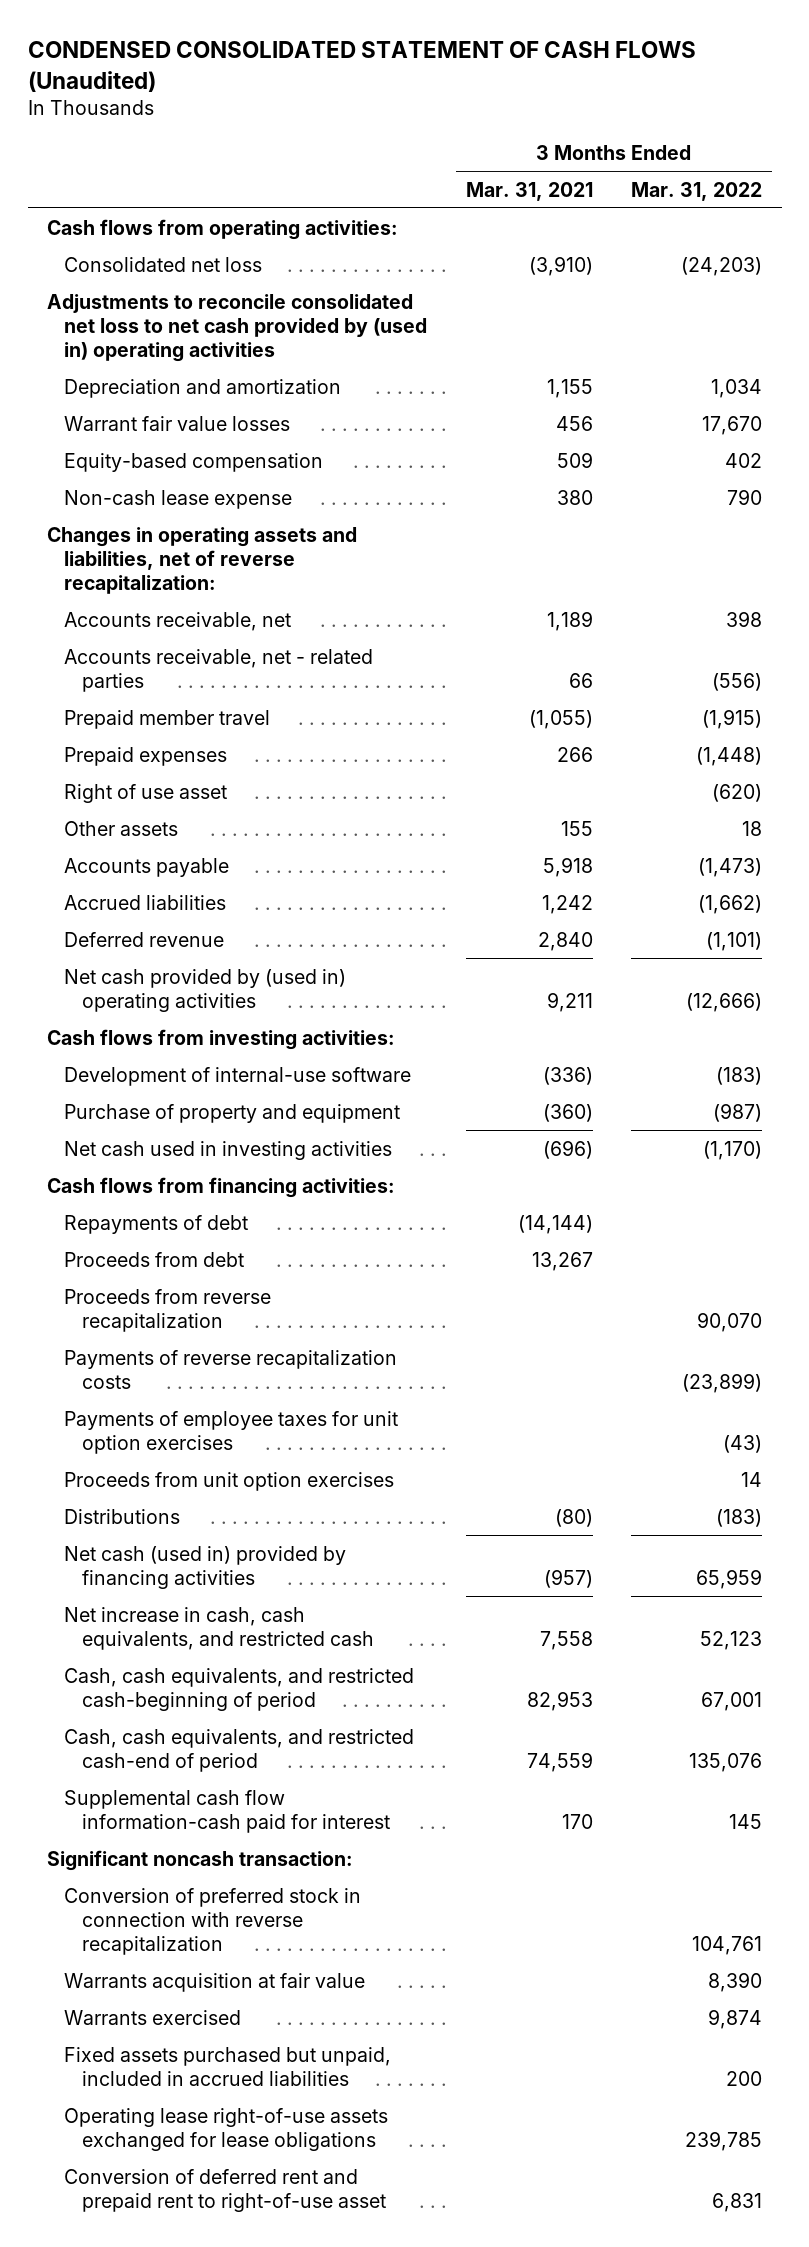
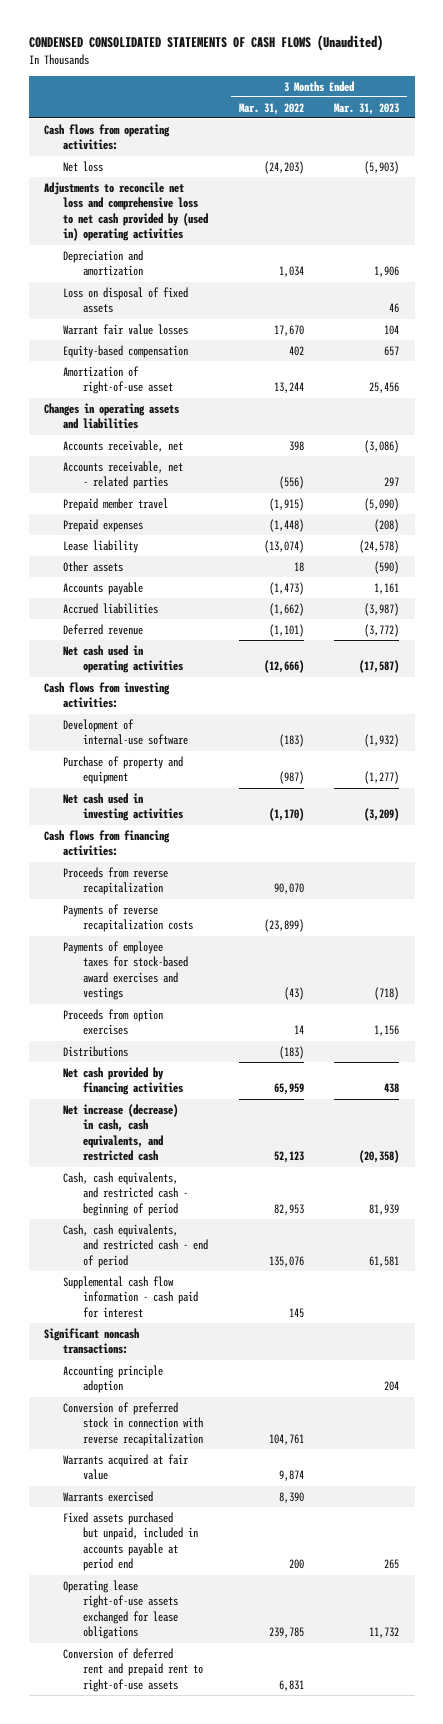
[27,41,696,92] CONDENSED CONSOLIDATED STATEMENT OF CASH FLOWS (Unaudited) -> [28,35,383,52] CONDENSED CONSOLIDATED STATEMENTS OF CASH FLOWS (Unaudited)
[465,181,593,201] Mar. 31, 2021 -> none
none -> [334,102,400,115] Mar. 31, 2023
[64,256,263,272] Consolidated net loss -> [63,160,104,172] Net loss
[46,293,428,362] Adjustments to reconcile consolidated net loss to net cash provided by (used in) operating activities -> [43,181,209,242] Adjustments to reconcile net loss and comprehensive loss to net cash provided by (used in) operating activities
none -> [63,286,189,314] Loss on disposal of fixed assets
[64,489,293,509] Non-cash lease expense -> none
none -> [63,365,173,395] Amortization of right-of-use asset
[46,526,357,594] Changes in operating assets and liabilities, net of reverse recapitalization: -> [43,402,179,430] Changes in operating assets and liabilities
[64,783,228,803] Right of use asset -> none
none -> [63,539,139,553] Lease liability
[64,968,347,1012] Net cash provided by (used in) operating activities -> [63,644,183,674] Net cash used in operating activities
[64,1214,249,1234] Repayments of debt -> none
[64,1251,245,1267] Proceeds from debt -> none
[64,1410,399,1454] Payments of employee taxes for unit option exercises -> [63,940,188,1001] Payments of employee taxes for stock-based award exercises and vestings
[64,1471,395,1491] Proceeds from unit option exercises -> [63,1008,164,1036] Proceeds from option exercises
[64,1545,347,1589] Net cash (used in) provided by financing activities -> [63,1066,183,1096] Net cash provided by financing activities
[64,1606,374,1650] Net increase in cash, cash equivalents, and restricted cash -> [63,1103,179,1162] Net increase (decrease) in cash, cash equivalents, and restricted cash
[64,1667,415,1711] Cash, cash equivalents, and restricted cash-beginning of period -> [63,1171,188,1216] Cash, cash equivalents, and restricted cash - beginning of period
[701,1691,763,1711] 67,001 -> [273,1203,304,1215] 82,953
[64,1728,415,1772] Cash, cash equivalents, and restricted cash-end of period -> [63,1223,208,1268] Cash, cash equivalents, and restricted cash - end of period
[64,1789,390,1833] Supplemental cash flow information-cash paid for interest -> [63,1275,198,1318] Supplemental cash flow information - cash paid for interest
[46,1849,353,1871] Significant noncash transaction: -> [43,1327,139,1355] Significant noncash transactions:
none -> [63,1364,164,1394] Accounting principle adoption
[64,1972,366,1992] Warrants acquisition at fair value -> [63,1453,190,1481] Warrants acquired at fair value
[708,1971,763,1992] 8,390 -> [278,1470,304,1482] 9,874
[708,2008,763,2029] 9,874 -> [278,1491,304,1503] 8,390
[64,2046,392,2086] Fixed assets purchased but unpaid, included in accrued liabilities -> [63,1511,198,1572] Fixed assets purchased but unpaid, included in accounts payable at period end
[64,2168,386,2212] Conversion of deferred rent and prepaid rent to right-of-use asset -> [63,1647,203,1692] Conversion of deferred rent and prepaid rent to right-of-use assets

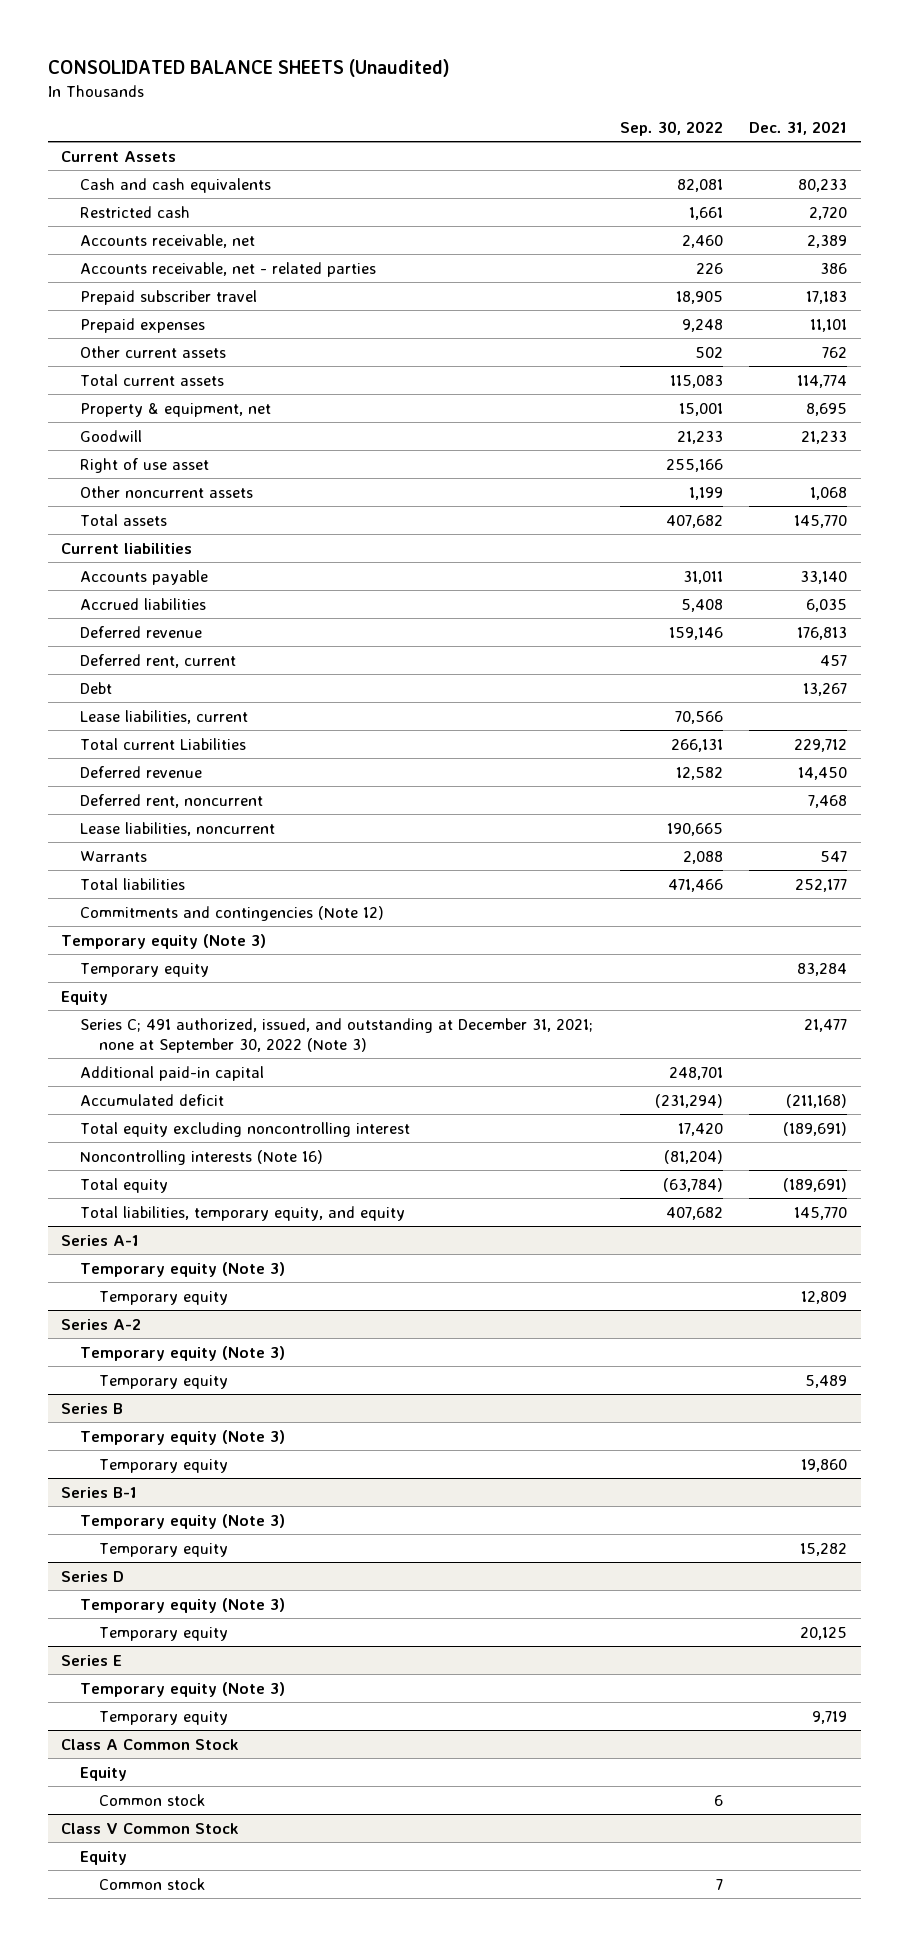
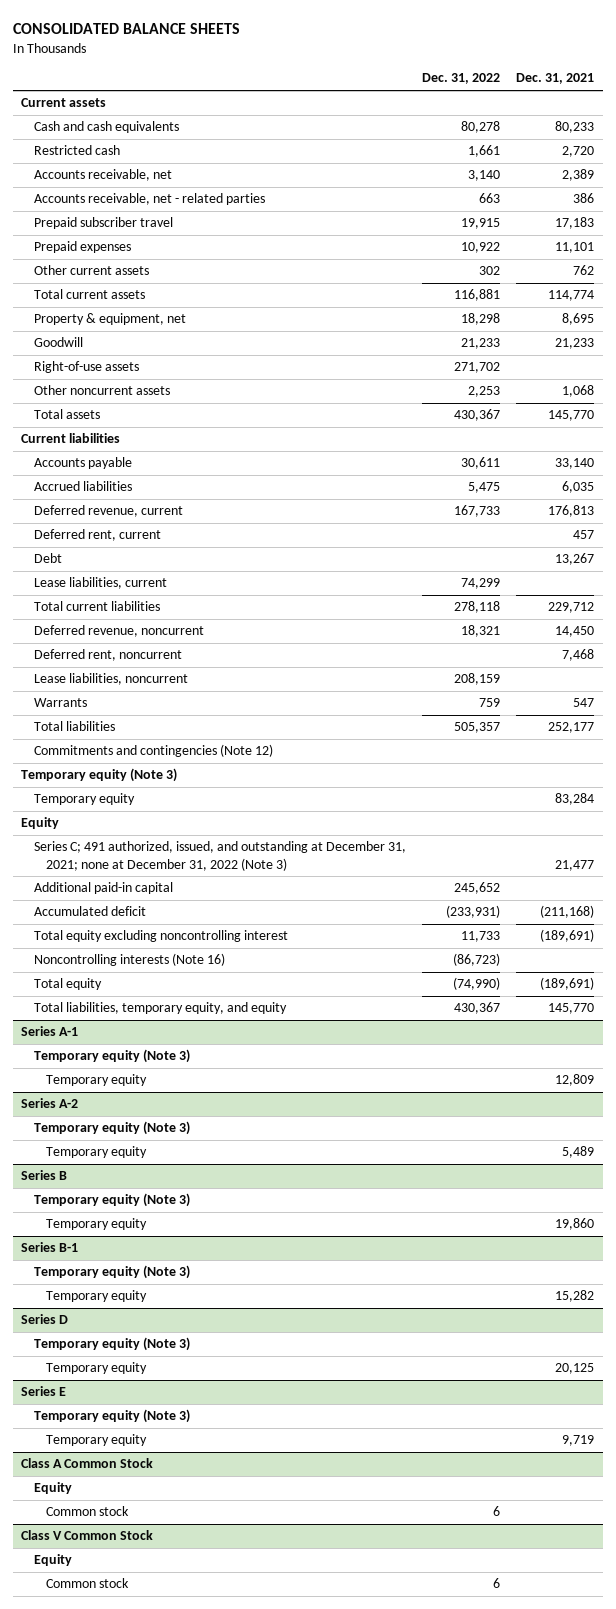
[48,59,451,78] CONSOLIDATED BALANCE SHEETS (Unaudited) -> [13,23,241,35] CONSOLIDATED BALANCE SHEETS
[619,121,723,137] Sep. 30, 2022 -> none
none -> [422,73,501,85] Dec. 31, 2022
[61,150,177,162] Current Assets -> [21,98,107,108] Current assets
[80,457,210,473] Right of use asset -> [33,361,139,374] Right-of-use assets
[80,625,203,638] Deferred revenue -> [33,505,183,518] Deferred revenue, current
[80,737,247,750] Total current Liabilities -> [33,601,160,612] Total current liabilities
[80,765,203,778] Deferred revenue -> [33,625,204,638] Deferred revenue, noncurrent
[80,1017,594,1053] Series C; 491 authorized, issued, and outstanding at December 31, 2021; none at September 30, 2022 (Note 3) -> [33,841,406,871] Series C; 491 authorized, issued, and outstanding at December 31, 2021; none at December 31, 2022 (Note 3)

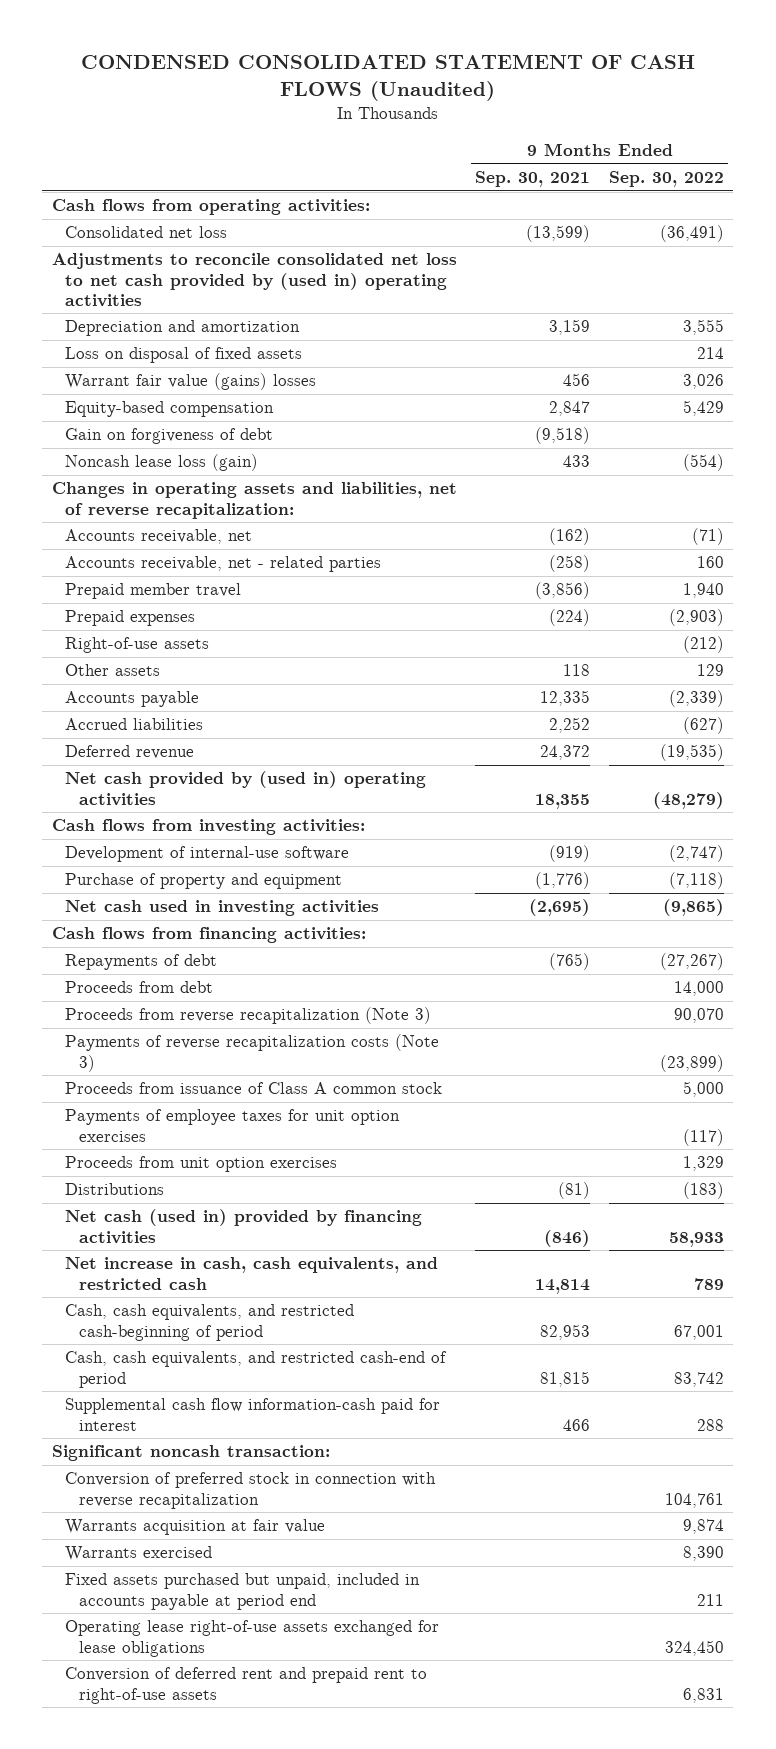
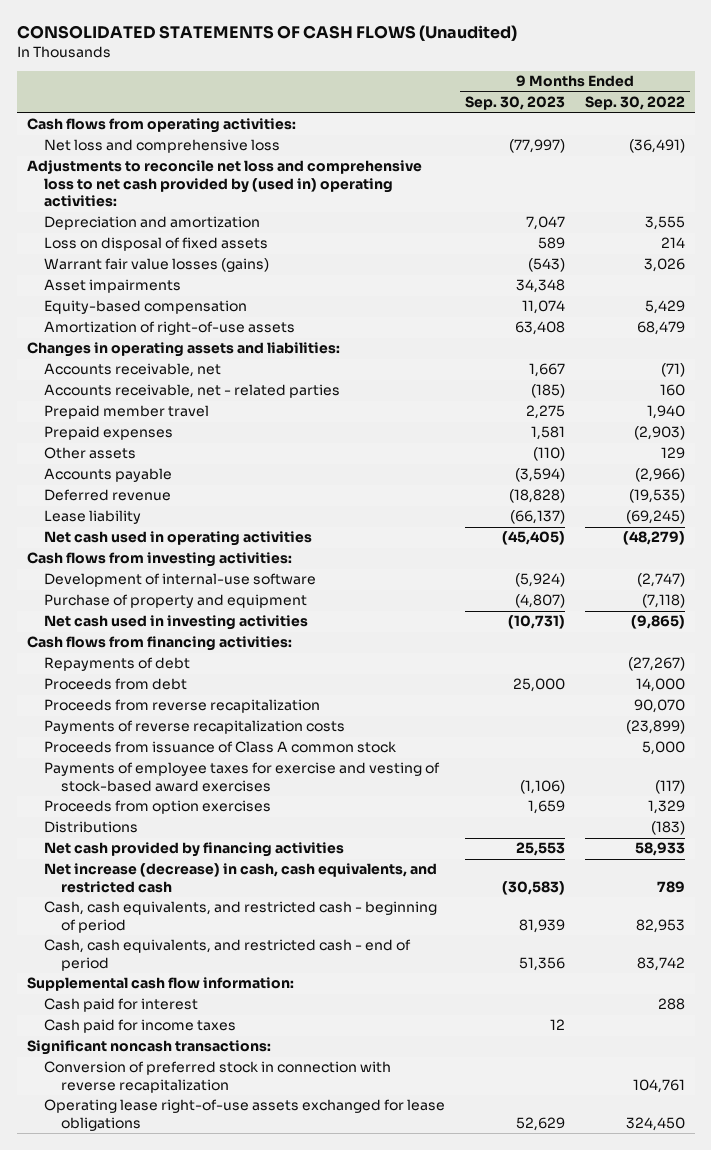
[80,54,695,101] CONDENSED CONSOLIDATED STATEMENT OF CASH FLOWS (Unaudited) -> [16,25,517,42] CONSOLIDATED STATEMENTS OF CASH FLOWS (Unaudited)
[475,171,591,188] Sep. 30, 2021 -> none
none -> [464,96,565,111] Sep. 30, 2023
[65,226,228,239] Consolidated net loss -> [43,139,280,154] Net loss and comprehensive loss
[51,253,457,307] Adjustments to reconcile consolidated net loss to net cash provided by (used in) operating activities -> [26,160,422,208] Adjustments to reconcile net loss and comprehensive loss to net cash provided by (used in) operating activities:
[65,373,317,391] Warrant fair value (gains) losses -> [43,258,269,273] Warrant fair value losses (gains)
none -> [43,279,181,294] Asset impairments
[65,428,274,445] Gain on forgiveness of debt -> none
[65,454,259,472] Noncash lease loss (gain) -> none
none -> [43,321,295,336] Amortization of right-of-use assets
[51,482,457,519] Changes in operating assets and liabilities, net of reverse recapitalization: -> [26,342,340,358] Changes in operating assets and liabilities:
[65,637,210,654] Right-of-use assets -> none
[65,718,204,731] Accrued liabilities -> none
[668,690,724,708] (2,339) -> [634,468,685,483] (2,966)
none -> [43,510,141,525] Lease liability
[65,771,427,806] Net cash provided by (used in) operating activities -> [43,531,312,547] Net cash used in operating activities
[65,1007,432,1025] Proceeds from reverse recapitalization (Note 3) -> [43,699,320,714] Proceeds from reverse recapitalization
[65,1034,440,1072] Payments of reverse recapitalization costs (Note 3) -> [43,720,345,735] Payments of reverse recapitalization costs
[65,1109,401,1142] Payments of employee taxes for unit option exercises -> [43,762,440,792] Payments of employee taxes for exercise and vesting of stock-based award exercises
[65,1156,338,1173] Proceeds from unit option exercises -> [43,800,271,815] Proceeds from option exercises
[65,1209,423,1244] Net cash (used in) provided by financing activities -> [43,842,344,858] Net cash provided by financing activities
[65,1257,439,1290] Net increase in cash, cash equivalents, and restricted cash -> [43,863,437,893] Net increase (decrease) in cash, cash equivalents, and restricted cash
[65,1304,355,1341] Cash, cash equivalents, and restricted cash-beginning of period -> [43,901,437,933] Cash, cash equivalents, and restricted cash - beginning of period
[673,1324,724,1340] 67,001 -> [635,918,685,933] 82,953
[65,1351,448,1388] Cash, cash equivalents, and restricted cash-end of period -> [43,939,411,971] Cash, cash equivalents, and restricted cash - end of period
none -> [26,977,294,992] Supplemental cash flow information:
[65,1398,441,1431] Supplemental cash flow information-cash paid for interest -> [43,998,198,1013] Cash paid for interest
none -> [43,1019,236,1034] Cash paid for income taxes
[51,1445,330,1462] Significant noncash transaction: -> [26,1040,271,1056] Significant noncash transactions:
[65,1519,326,1536] Warrants acquisition at fair value -> none
[65,1546,213,1562] Warrants exercised -> none
[65,1573,421,1610] Fixed assets purchased but unpaid, included in accounts payable at period end -> none
[65,1667,428,1704] Conversion of deferred rent and prepaid rent to right-of-use assets -> none

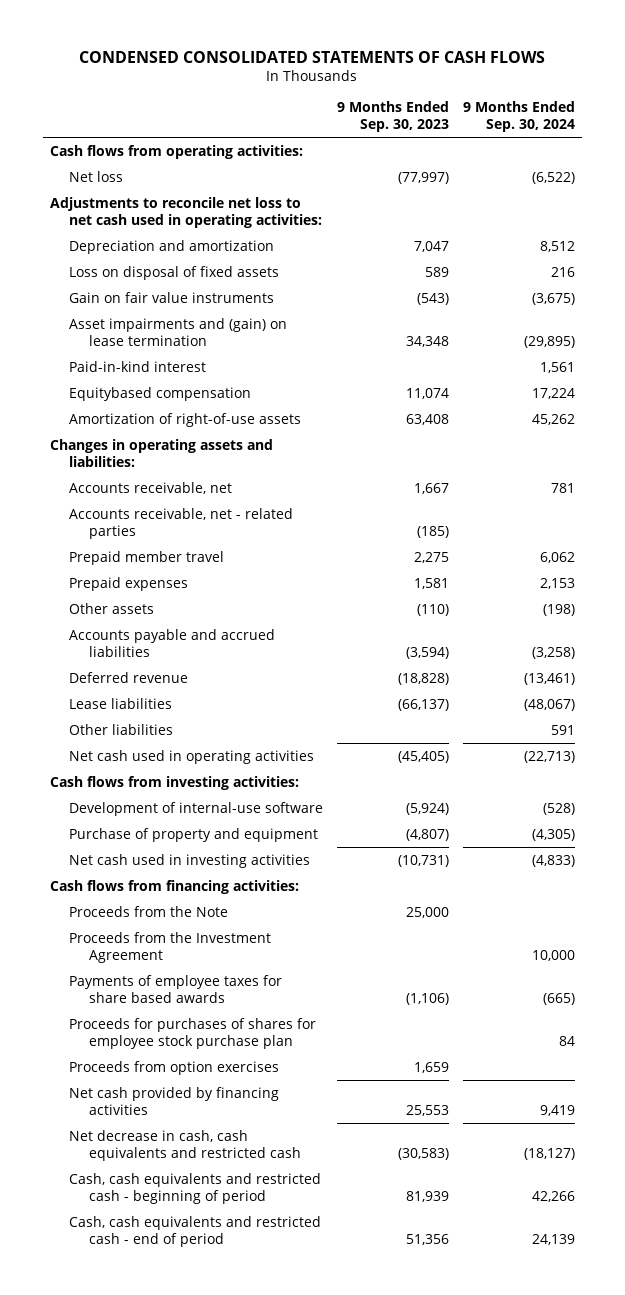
[16,25,517,42] CONSOLIDATED STATEMENTS OF CASH FLOWS (Unaudited) -> [79,51,546,64] CONDENSED CONSOLIDATED STATEMENTS OF CASH FLOWS
[584,96,685,111] Sep. 30, 2022 -> none
none -> [463,100,576,132] 9 Months Ended Sep. 30, 2024
[43,139,280,154] Net loss and comprehensive loss -> [69,170,124,182] Net loss
[26,160,422,208] Adjustments to reconcile net loss and comprehensive loss to net cash provided by (used in) operating activities: -> [49,196,323,228] Adjustments to reconcile net loss to net cash used in operating activities:
[43,258,269,273] Warrant fair value losses (gains) -> [69,291,275,303] Gain on fair value instruments
[43,279,181,294] Asset impairments -> [69,317,288,346] Asset impairments and (gain) on lease termination
none -> [69,360,207,372] Paid-in-kind interest
[43,300,247,315] Equity-based compensation -> [69,386,252,401] Equitybased compensation
[43,468,172,483] Accounts payable -> [69,628,276,657] Accounts payable and accrued liabilities
[43,510,141,525] Lease liability -> [69,697,173,709] Lease liabilities
none -> [69,723,174,735] Other liabilities
[43,657,190,672] Repayments of debt -> none
[43,699,320,714] Proceeds from reverse recapitalization -> none
[43,720,345,735] Payments of reverse recapitalization costs -> none
[43,678,187,691] Proceeds from debt -> [69,905,229,917] Proceeds from the Note
[43,741,396,754] Proceeds from issuance of Class A common stock -> [69,931,272,963] Proceeds from the Investment Agreement
[43,762,440,792] Payments of employee taxes for exercise and vesting of stock-based award exercises -> [69,974,283,1003] Payments of employee taxes for share based awards
none -> [69,1017,317,1049] Proceeds for purchases of shares for employee stock purchase plan
[43,821,138,834] Distributions -> none
[26,977,294,992] Supplemental cash flow information: -> none
[43,998,198,1013] Cash paid for interest -> none
[43,1019,236,1034] Cash paid for income taxes -> none
[26,1040,271,1056] Significant noncash transactions: -> none
[43,1061,391,1093] Conversion of preferred stock in connection with reverse recapitalization -> none
[43,1099,445,1131] Operating lease right-of-use assets exchanged for lease obligations -> none
[43,863,437,893] Net increase (decrease) in cash, cash equivalents, and restricted cash -> [69,1129,301,1161] Net decrease in cash, cash equivalents and restricted cash
[43,901,437,933] Cash, cash equivalents, and restricted cash - beginning of period -> [69,1172,322,1204] Cash, cash equivalents and restricted cash - beginning of period
[43,939,411,971] Cash, cash equivalents, and restricted cash - end of period -> [69,1215,322,1247] Cash, cash equivalents and restricted cash - end of period

